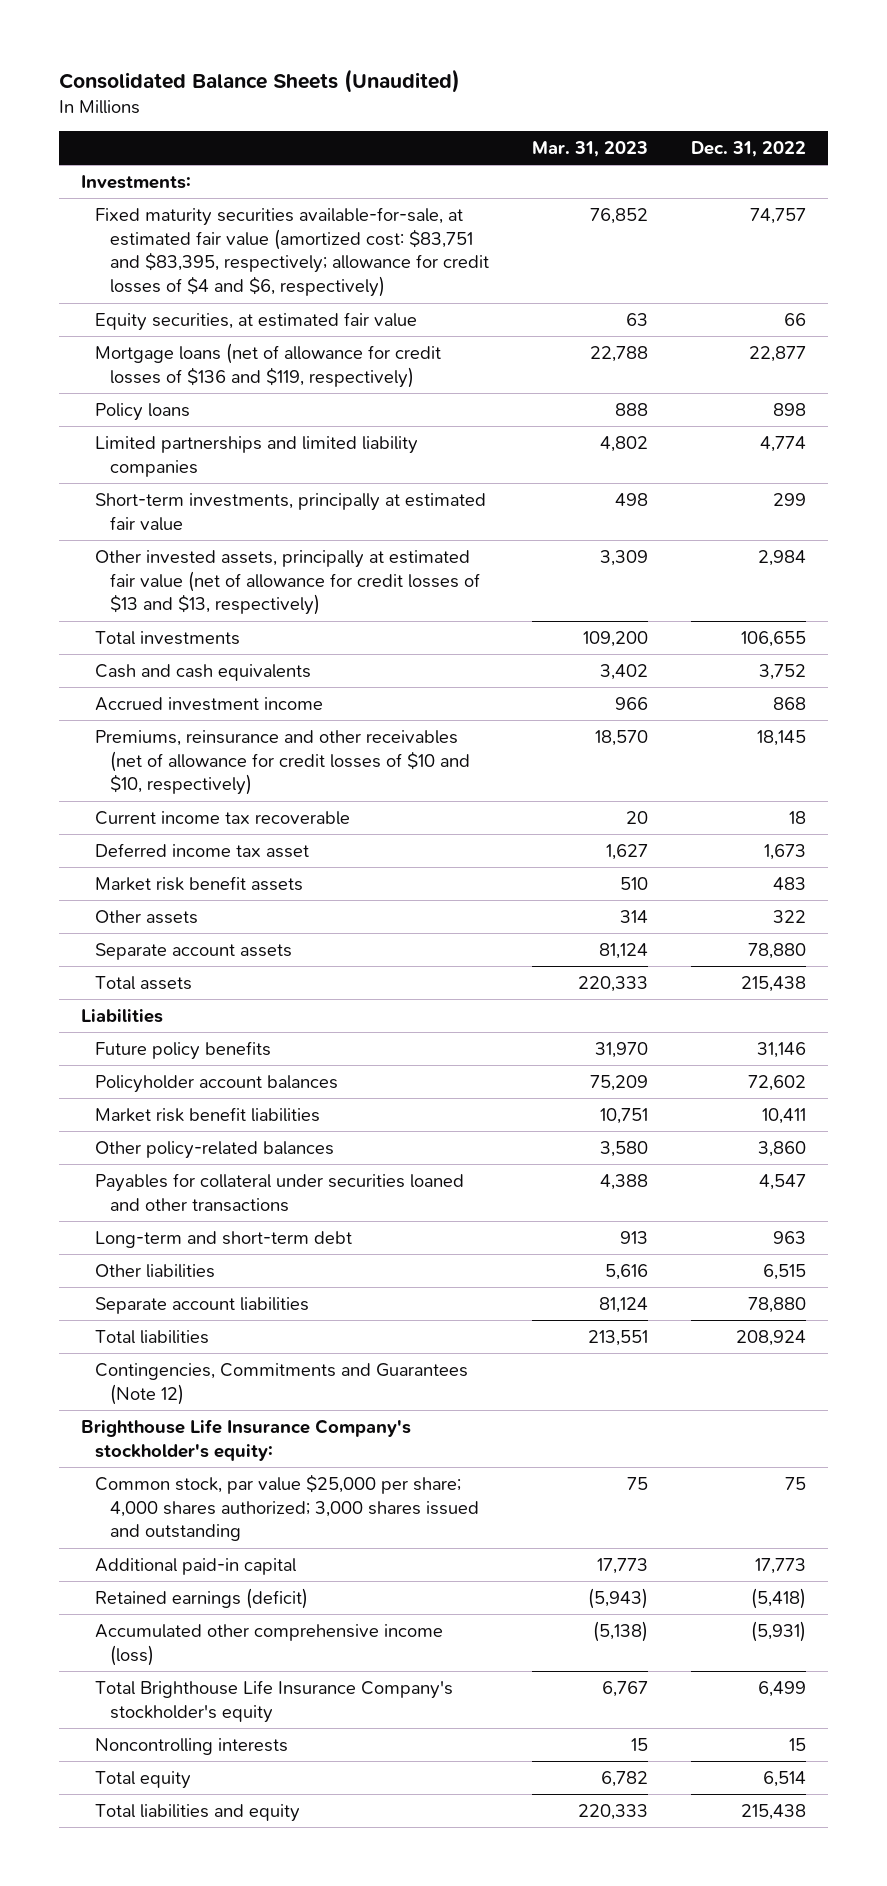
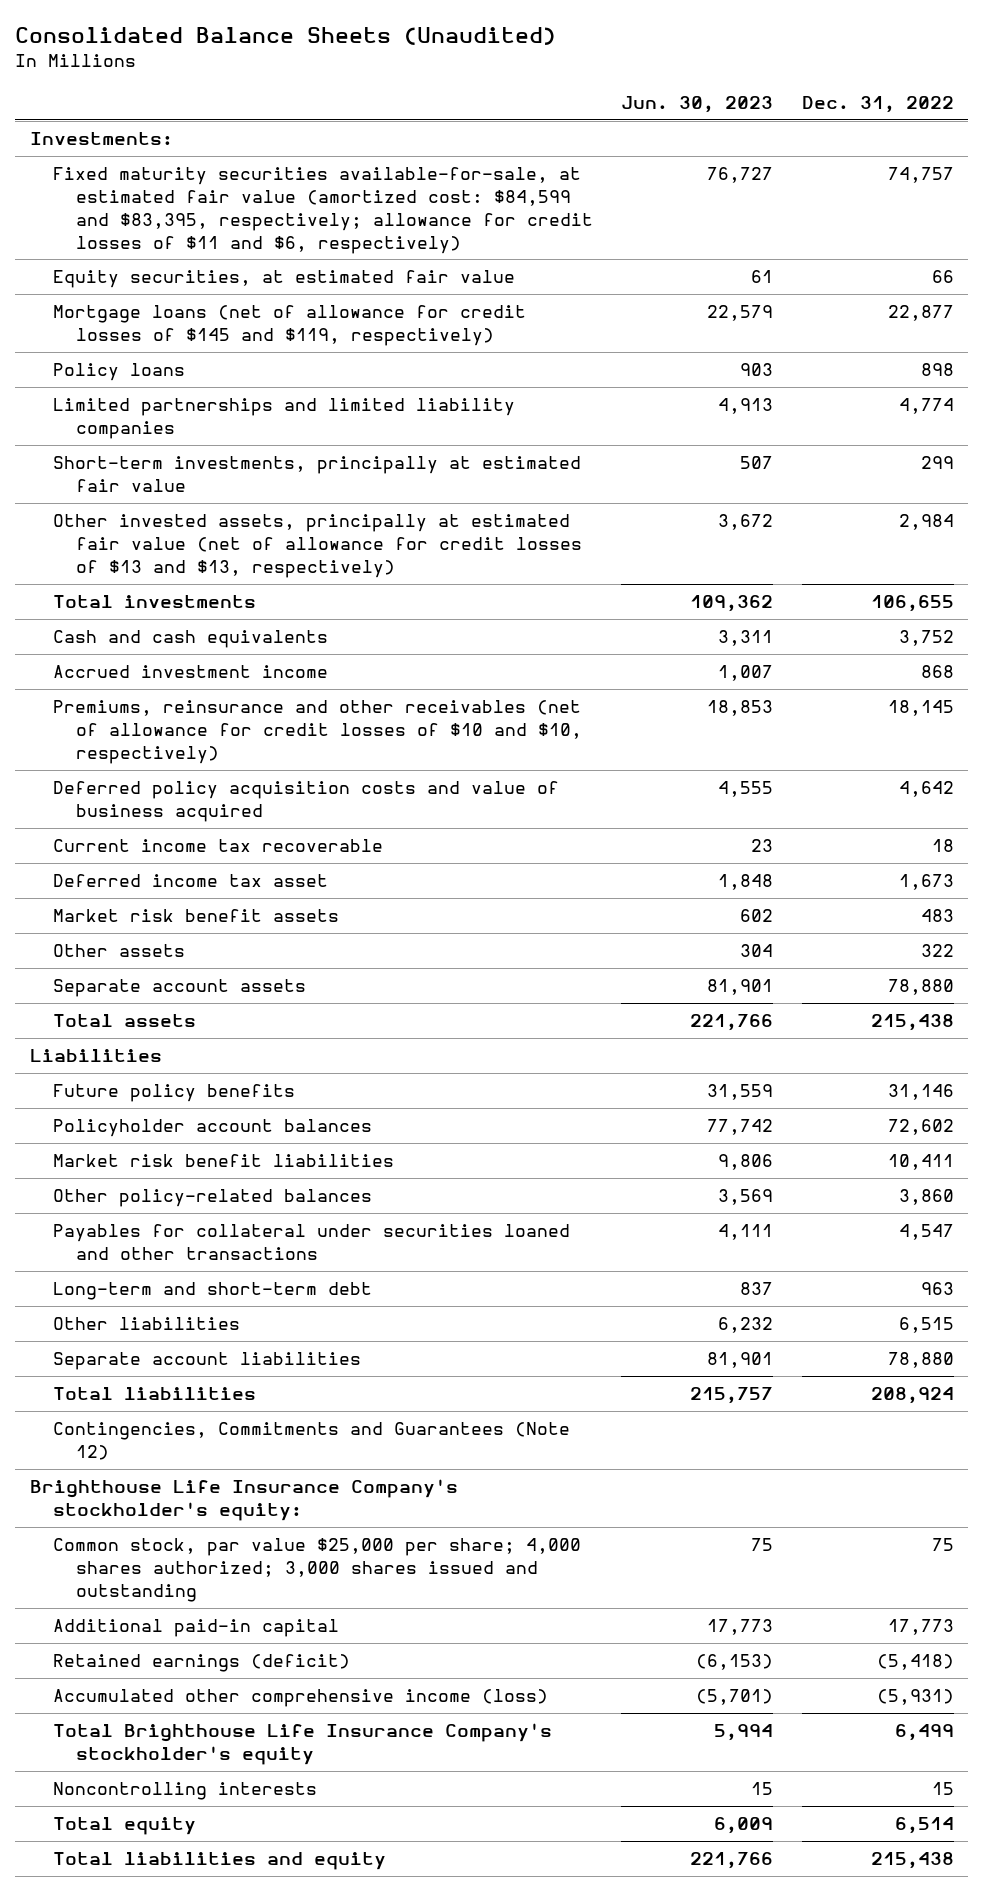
[532,140,649,157] Mar. 31, 2023 -> none
none -> [621,95,774,113] Jun. 30, 2023
[95,206,489,298] Fixed maturity securities available-for-sale, at estimated fair value (amortized cost: $83,751 and $83,395, respectively; allowance for credit losses of $4 and $6, respectively) -> [52,167,593,254] Fixed maturity securities available-for-sale, at estimated fair value (amortized cost: $84,599 and $83,395, respectively; allowance for credit losses of $11 and $6, respectively)
[95,342,442,388] Mortgage loans (net of allowance for credit losses of $136 and $119, respectively) -> [52,305,526,347] Mortgage loans (net of allowance for credit losses of $145 and $119, respectively)
none -> [52,781,559,823] Deferred policy acquisition costs and value of business acquired

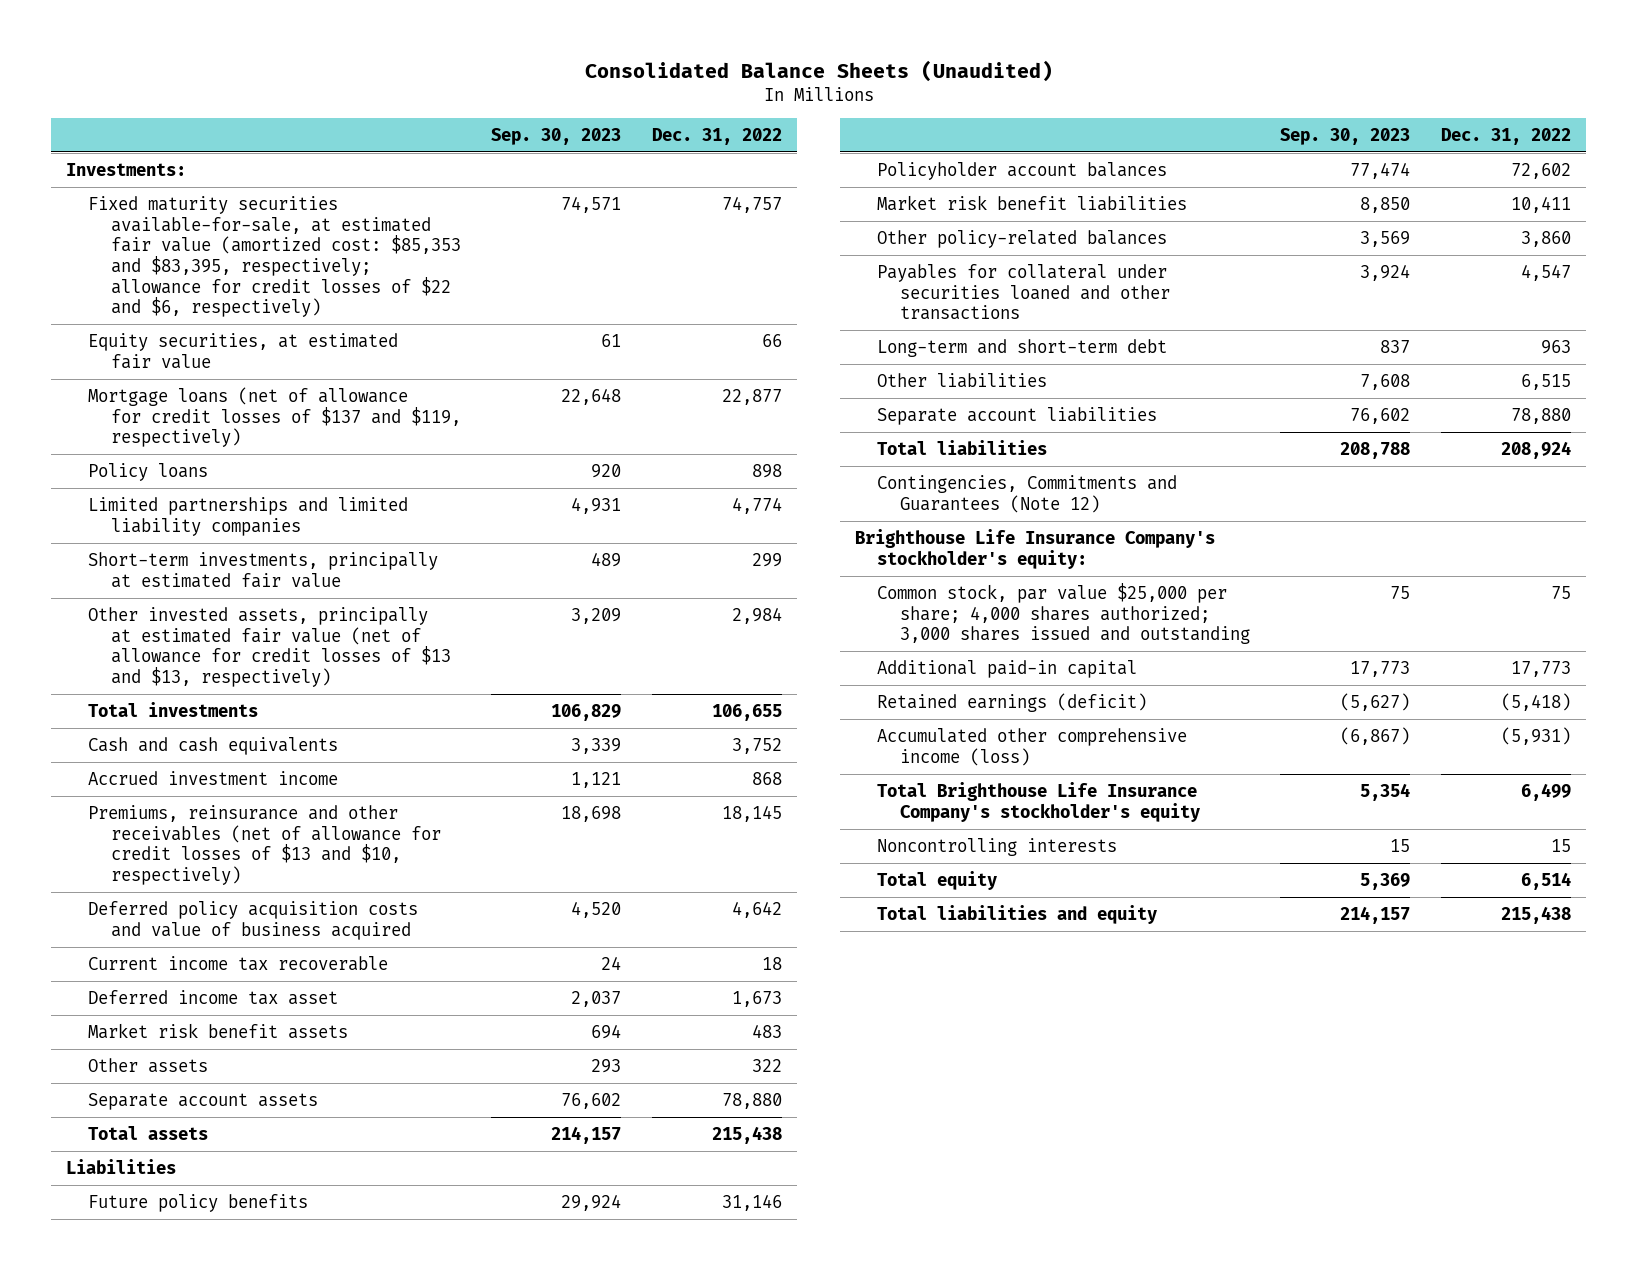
[621,95,774,113] Jun. 30, 2023 -> none
none -> [491,127,622,145] Sep. 30, 2023
[52,167,593,254] Fixed maturity securities available-for-sale, at estimated fair value (amortized cost: $84,599 and $83,395, respectively; allowance for credit losses of $11 and $6, respectively) -> [88,196,461,318] Fixed maturity securities available-for-sale, at estimated fair value (amortized cost: $85,353 and $83,395, respectively; allowance for credit losses of $22 and $6, respectively)
[52,305,526,347] Mortgage loans (net of allowance for credit losses of $145 and $119, respectively) -> [88,387,461,448] Mortgage loans (net of allowance for credit losses of $137 and $119, respectively)
[52,700,582,764] Premiums, reinsurance and other receivables (net of allowance for credit losses of $10 and $10, respectively) -> [88,805,441,885] Premiums, reinsurance and other receivables (net of allowance for credit losses of $13 and $10, respectively)

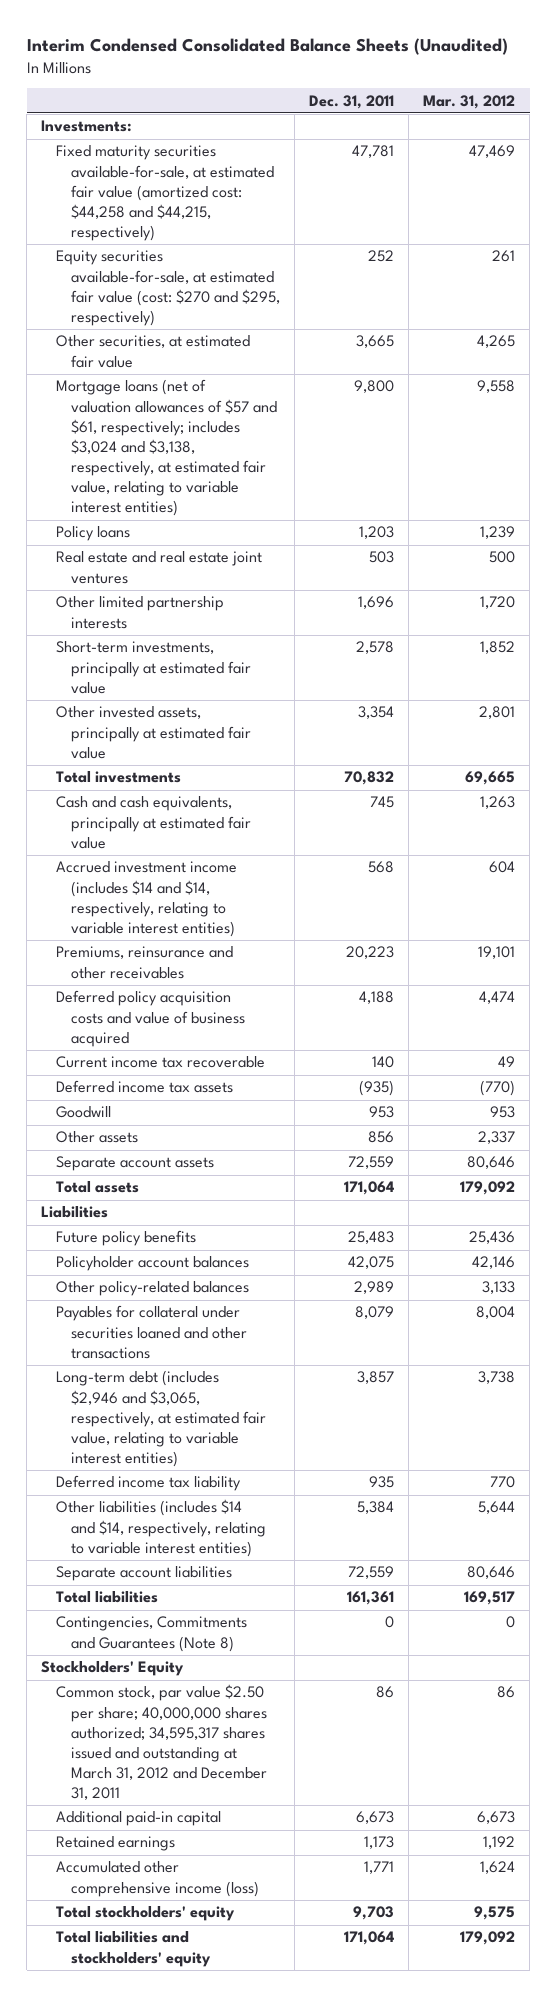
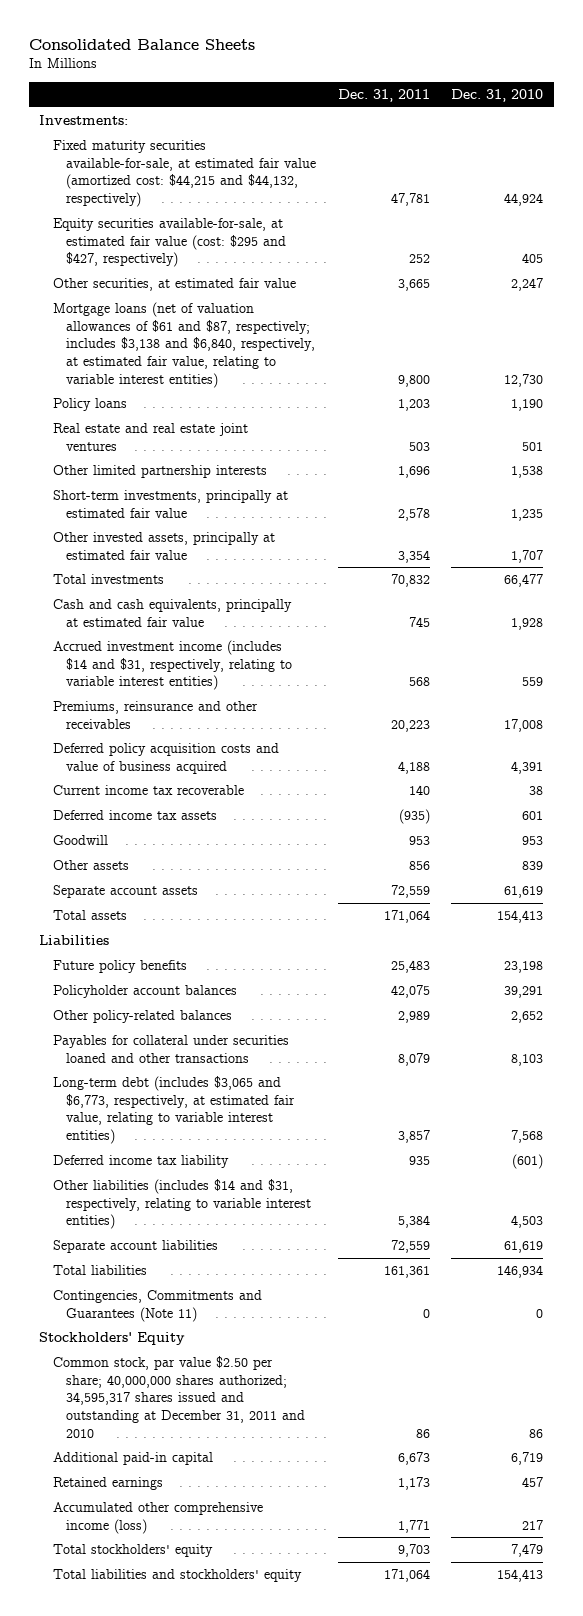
[26,38,508,56] Interim Condensed Consolidated Balance Sheets (Unaudited) -> [28,38,255,50] Consolidated Balance Sheets
[423,94,516,109] Mar. 31, 2012 -> none
none -> [451,89,544,103] Dec. 31, 2010
[56,145,275,242] Fixed maturity securities available-for-sale, at estimated fair value (amortized cost: $44,258 and $44,215, respectively) -> [52,140,317,207] Fixed maturity securities available-for-sale, at estimated fair value (amortized cost: $44,215 and $44,132, respectively)
[56,250,281,326] Equity securities available-for-sale, at estimated fair value (cost: $270 and $295, respectively) -> [52,218,287,268] Equity securities available-for-sale, at estimated fair value (cost: $295 and $427, respectively)
[56,379,278,517] Mortgage loans (net of valuation allowances of $57 and $61, respectively; includes $3,024 and $3,138, respectively, at estimated fair value, relating to variable interest entities) -> [52,302,316,388] Mortgage loans (net of valuation allowances of $61 and $87, respectively; includes $3,138 and $6,840, respectively, at estimated fair value, relating to variable interest entities)
[56,861,238,937] Accrued investment income (includes $14 and $14, respectively, relating to variable interest entities) -> [52,640,293,691] Accrued investment income (includes $14 and $31, respectively, relating to variable interest entities)
[56,1370,267,1468] Long-term debt (includes $2,946 and $3,065, respectively, at estimated fair value, relating to variable interest entities) -> [52,1076,296,1144] Long-term debt (includes $3,065 and $6,773, respectively, at estimated fair value, relating to variable interest entities)
[56,1499,267,1557] Other liabilities (includes $14 and $14, respectively, relating to variable interest entities) -> [52,1179,312,1230] Other liabilities (includes $14 and $31, respectively, relating to variable interest entities)
[56,1616,248,1652] Contingencies, Commitments and Guarantees (Note 8) -> [52,1290,262,1322] Contingencies, Commitments and Guarantees (Note 11)
[56,1684,268,1801] Common stock, par value $2.50 per share; 40,000,000 shares authorized; 34,595,317 shares issued and outstanding at March 31, 2012 and December 31, 2011 -> [52,1356,306,1438] Common stock, par value $2.50 per share; 40,000,000 shares authorized; 34,595,317 shares issued and outstanding at December 31, 2011 and 2010

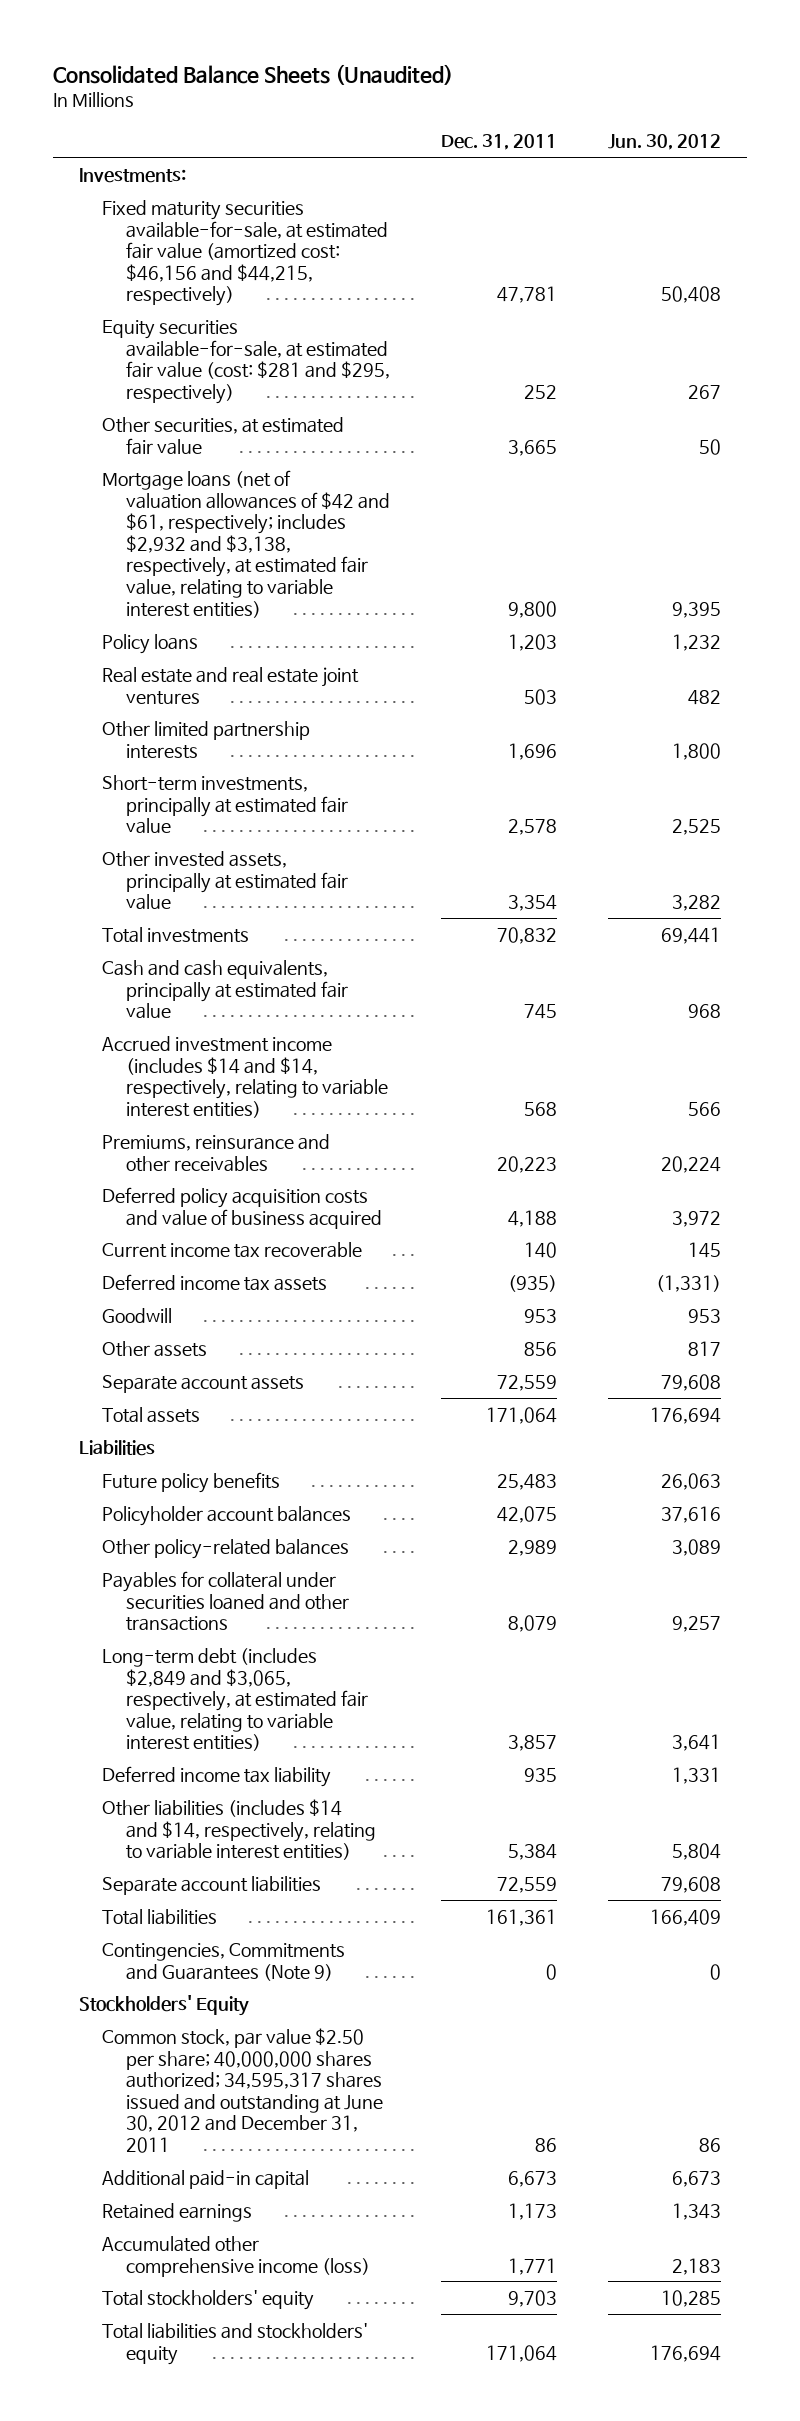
[28,38,255,50] Consolidated Balance Sheets -> [53,63,454,85] Consolidated Balance Sheets (Unaudited)
[451,89,544,103] Dec. 31, 2010 -> none
none -> [607,134,721,151] Jun. 30, 2012
[52,140,317,207] Fixed maturity securities available-for-sale, at estimated fair value (amortized cost: $44,215 and $44,132, respectively) -> [102,199,388,307] Fixed maturity securities available-for-sale, at estimated fair value (amortized cost: $46,156 and $44,215, respectively)
[52,218,287,268] Equity securities available-for-sale, at estimated fair value (cost: $295 and $427, respectively) -> [102,319,390,404] Equity securities available-for-sale, at estimated fair value (cost: $281 and $295, respectively)
[52,302,316,388] Mortgage loans (net of valuation allowances of $61 and $87, respectively; includes $3,138 and $6,840, respectively, at estimated fair value, relating to variable interest entities) -> [102,469,390,618] Mortgage loans (net of valuation allowances of $42 and $61, respectively; includes $2,932 and $3,138, respectively, at estimated fair value, relating to variable interest entities)
[52,640,293,691] Accrued investment income (includes $14 and $31, respectively, relating to variable interest entities) -> [102,1035,388,1118] Accrued investment income (includes $14 and $14, respectively, relating to variable interest entities)
[52,1076,296,1144] Long-term debt (includes $3,065 and $6,773, respectively, at estimated fair value, relating to variable interest entities) -> [102,1647,368,1752] Long-term debt (includes $2,849 and $3,065, respectively, at estimated fair value, relating to variable interest entities)
[52,1179,312,1230] Other liabilities (includes $14 and $31, respectively, relating to variable interest entities) -> [102,1798,376,1861] Other liabilities (includes $14 and $14, respectively, relating to variable interest entities)
[52,1290,262,1322] Contingencies, Commitments and Guarantees (Note 11) -> [102,1942,346,1981] Contingencies, Commitments and Guarantees (Note 9)
[52,1356,306,1438] Common stock, par value $2.50 per share; 40,000,000 shares authorized; 34,595,317 shares issued and outstanding at December 31, 2011 and 2010 -> [102,2027,383,2154] Common stock, par value $2.50 per share; 40,000,000 shares authorized; 34,595,317 shares issued and outstanding at June 30, 2012 and December 31, 2011

